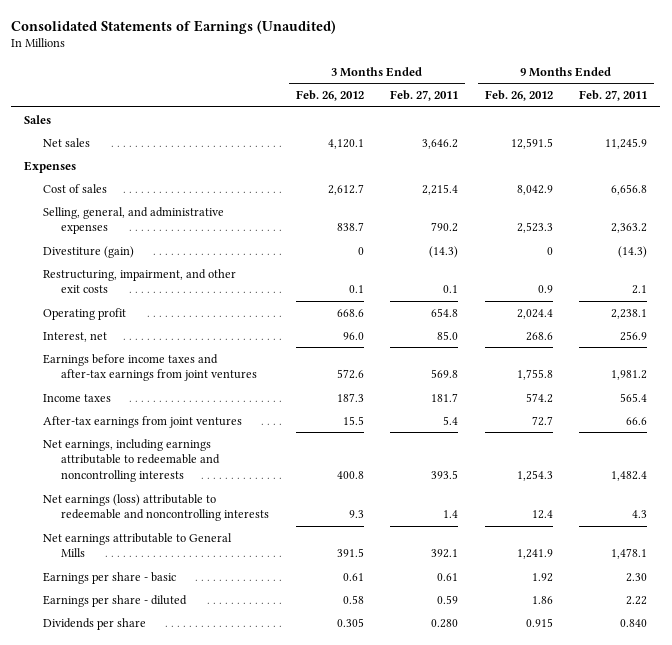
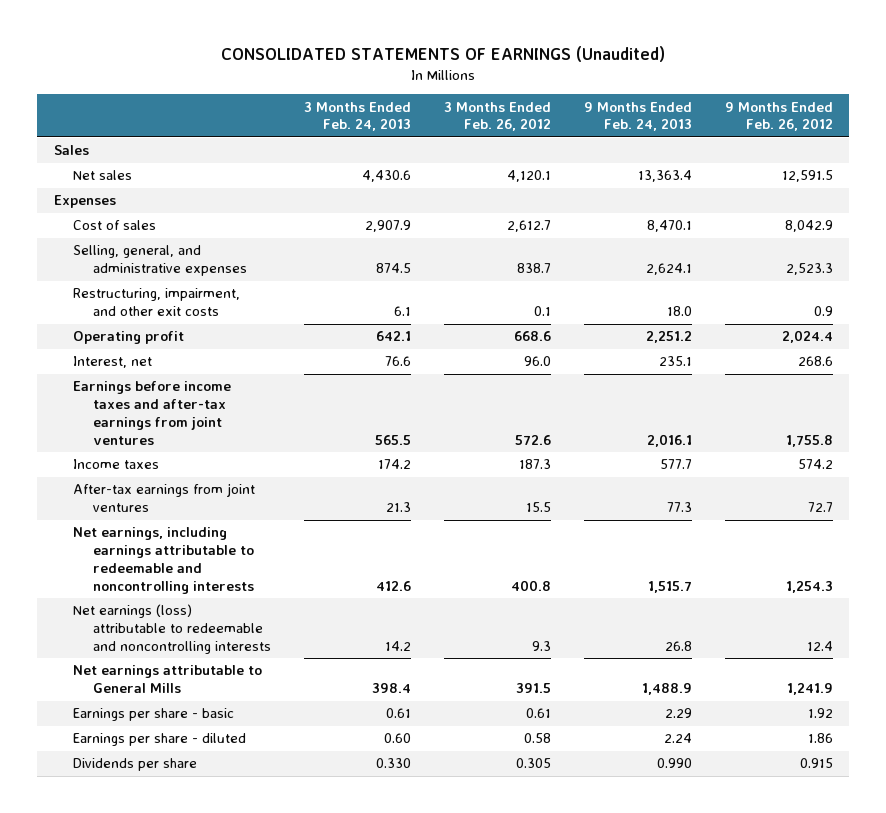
[11,19,337,34] Consolidated Statements of Earnings (Unaudited) -> [221,45,666,62] CONSOLIDATED STATEMENTS OF EARNINGS (Unaudited)
[390,90,459,102] Feb. 27, 2011 -> none
[579,90,648,102] Feb. 27, 2011 -> none
none -> [304,101,412,132] 3 Months Ended Feb. 24, 2013
none -> [583,101,692,132] 9 Months Ended Feb. 24, 2013
[42,245,134,258] Divestiture (gain) -> none

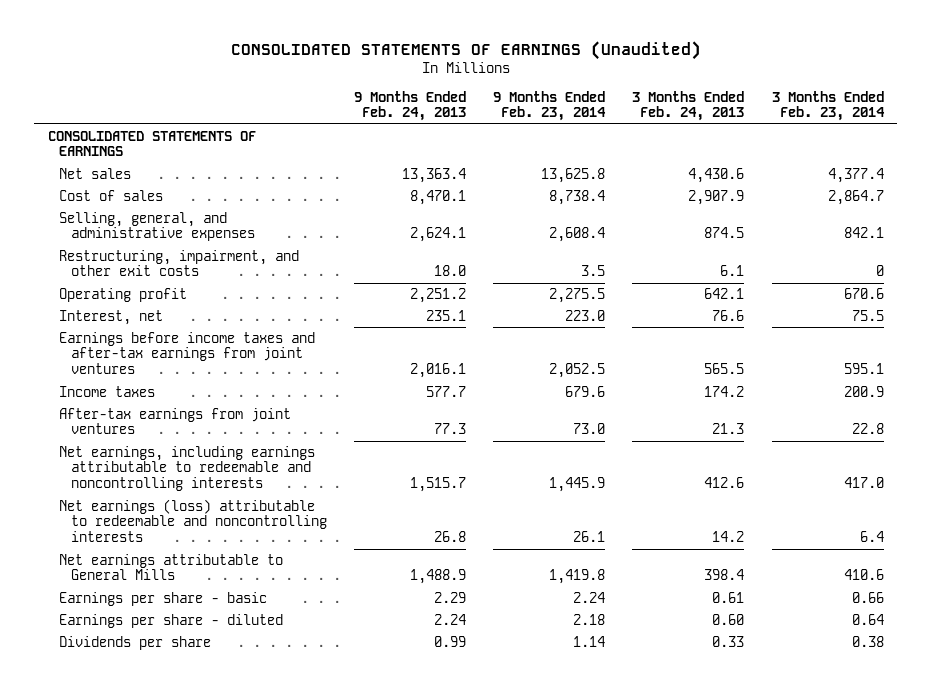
[443,101,551,132] 3 Months Ended Feb. 26, 2012 -> none
[724,101,833,132] 9 Months Ended Feb. 26, 2012 -> none
none -> [493,90,607,122] 9 Months Ended Feb. 23, 2014
none -> [771,90,885,122] 3 Months Ended Feb. 23, 2014
[53,145,89,156] Sales -> none
none -> [47,130,256,157] CONSOLIDATED STATEMENTS OF EARNINGS
[53,195,116,209] Expenses -> none
[376,758,412,769] 0.330 -> [712,635,745,647] 0.33
[656,758,692,769] 0.990 -> [434,635,467,647] 0.99

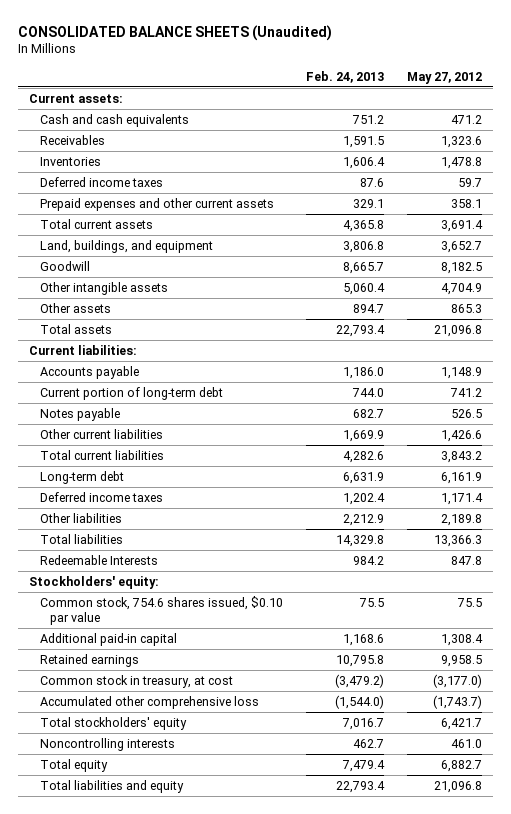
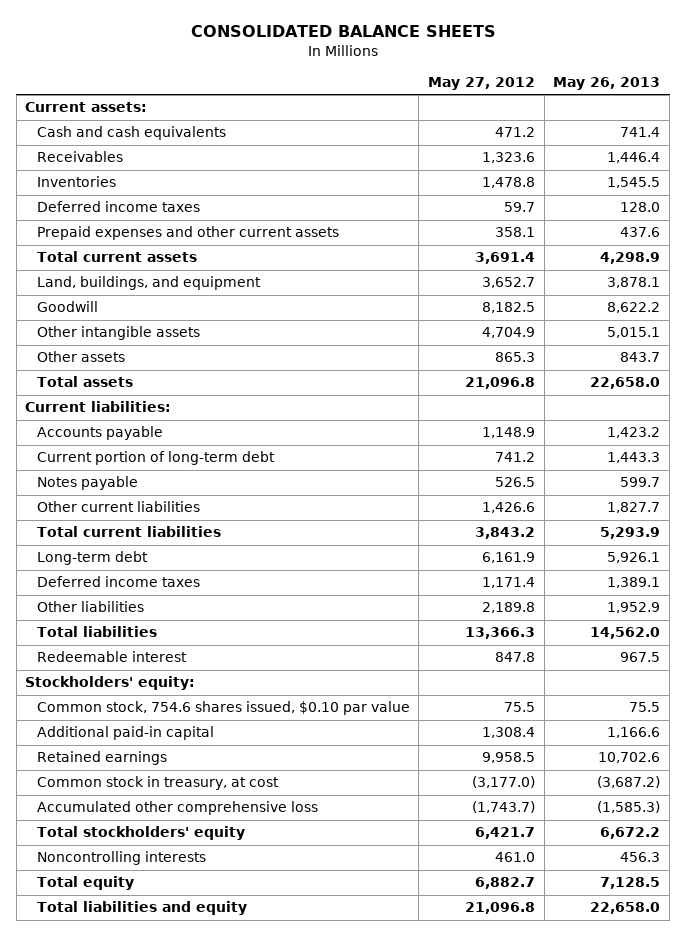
[17,24,332,41] CONSOLIDATED BALANCE SHEETS (Unaudited) -> [190,25,496,38] CONSOLIDATED BALANCE SHEETS
[305,70,384,83] Feb. 24, 2013 -> none
none -> [553,76,661,90] May 26, 2013
[39,554,158,565] Redeemable Interests -> [36,651,187,663] Redeemable interest

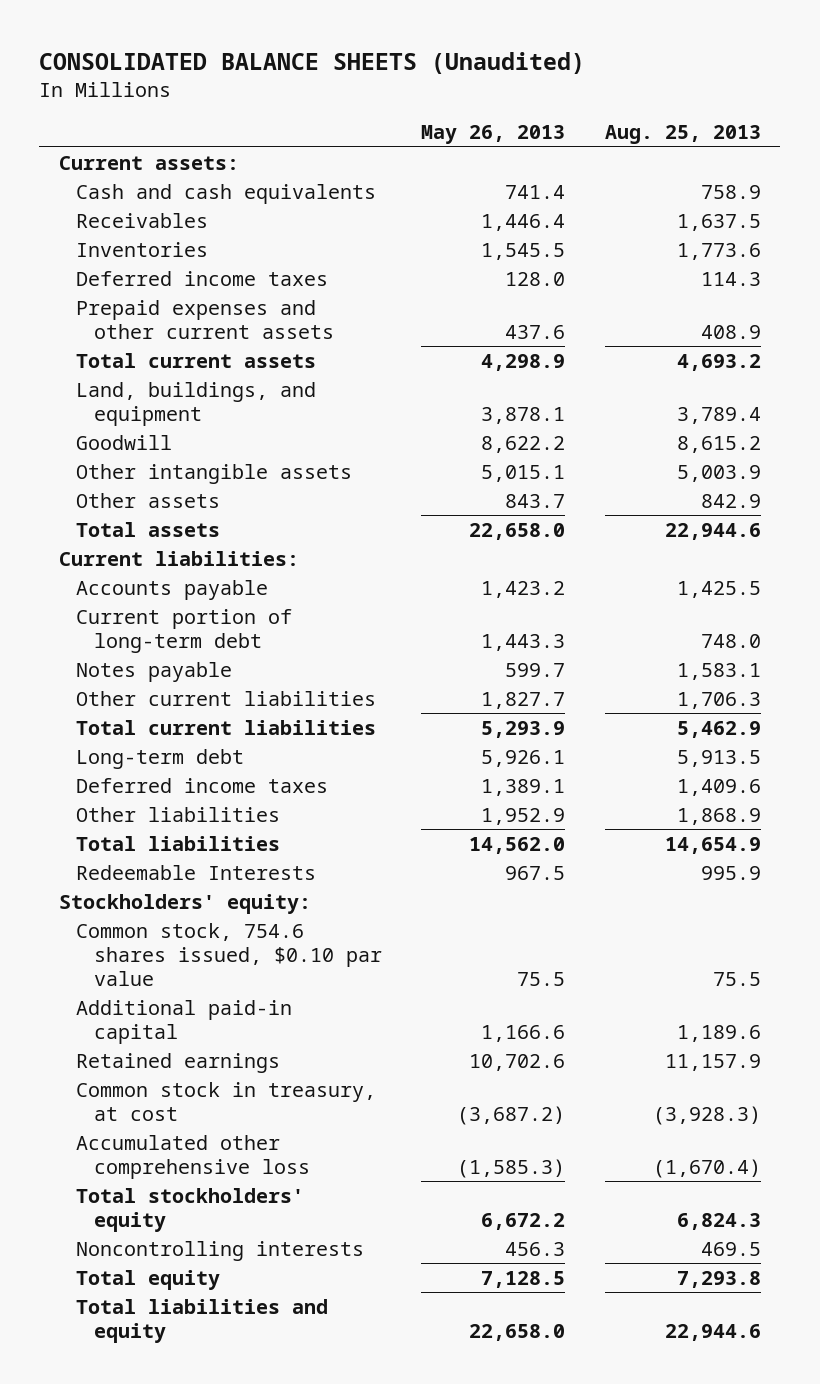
[190,25,496,38] CONSOLIDATED BALANCE SHEETS -> [39,52,586,75] CONSOLIDATED BALANCE SHEETS (Unaudited)
[428,76,536,90] May 27, 2012 -> none
none -> [604,125,761,145] Aug. 25, 2013
[36,651,187,663] Redeemable interest -> [76,864,317,880] Redeemable Interests

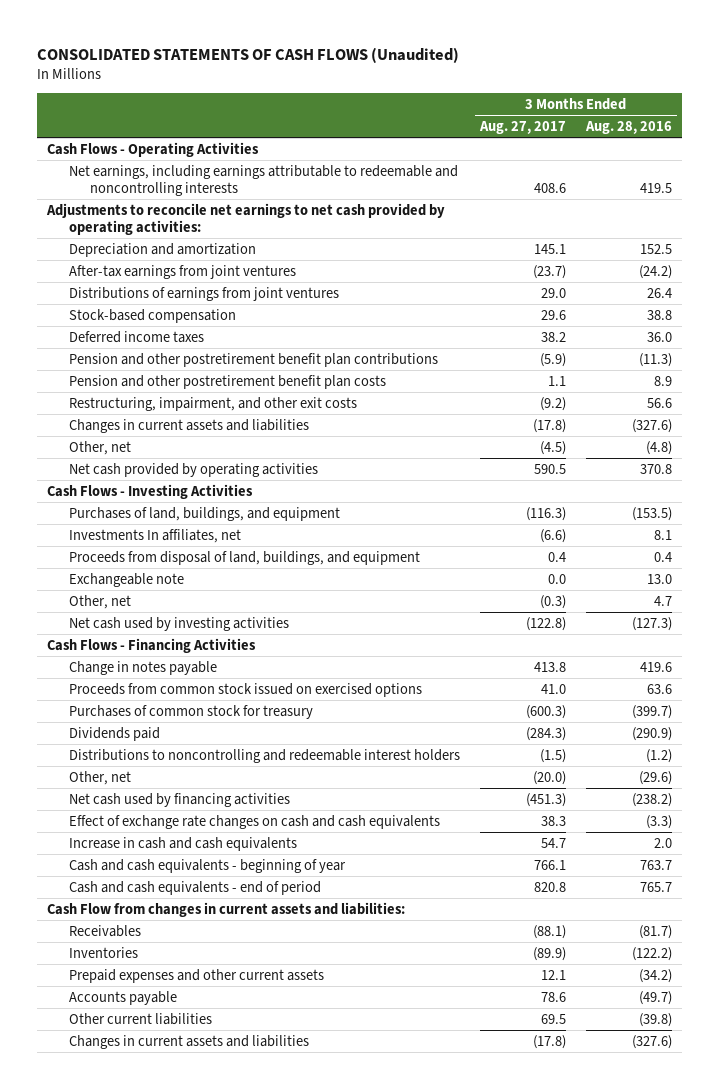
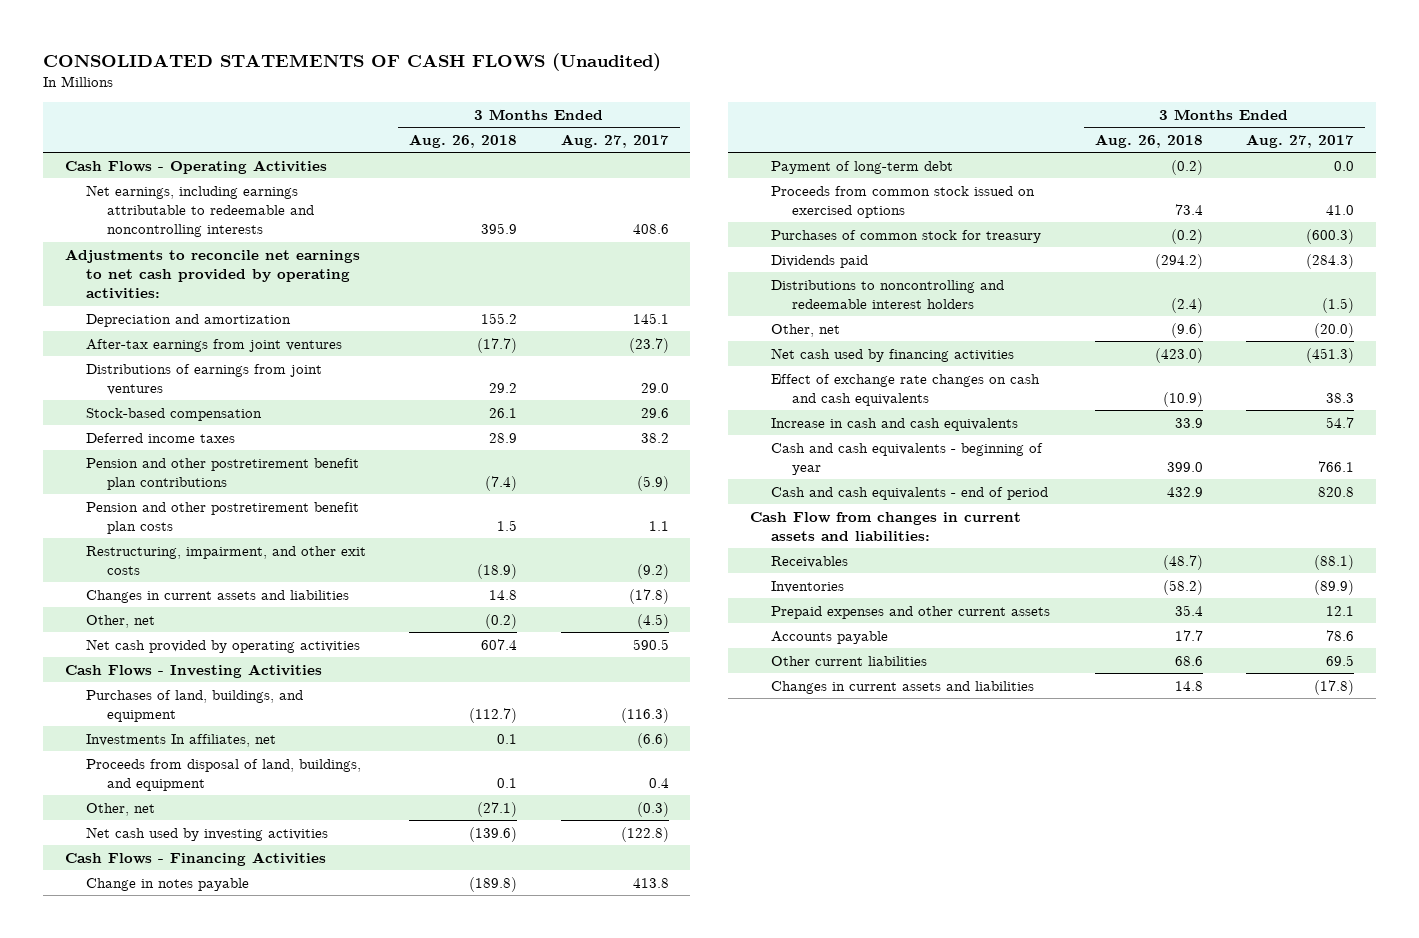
[585,121,673,135] Aug. 28, 2016 -> none
none -> [409,134,518,149] Aug. 26, 2018
[68,572,184,587] Exchangeable note -> none
none -> [771,160,954,174] Payment of long-term debt

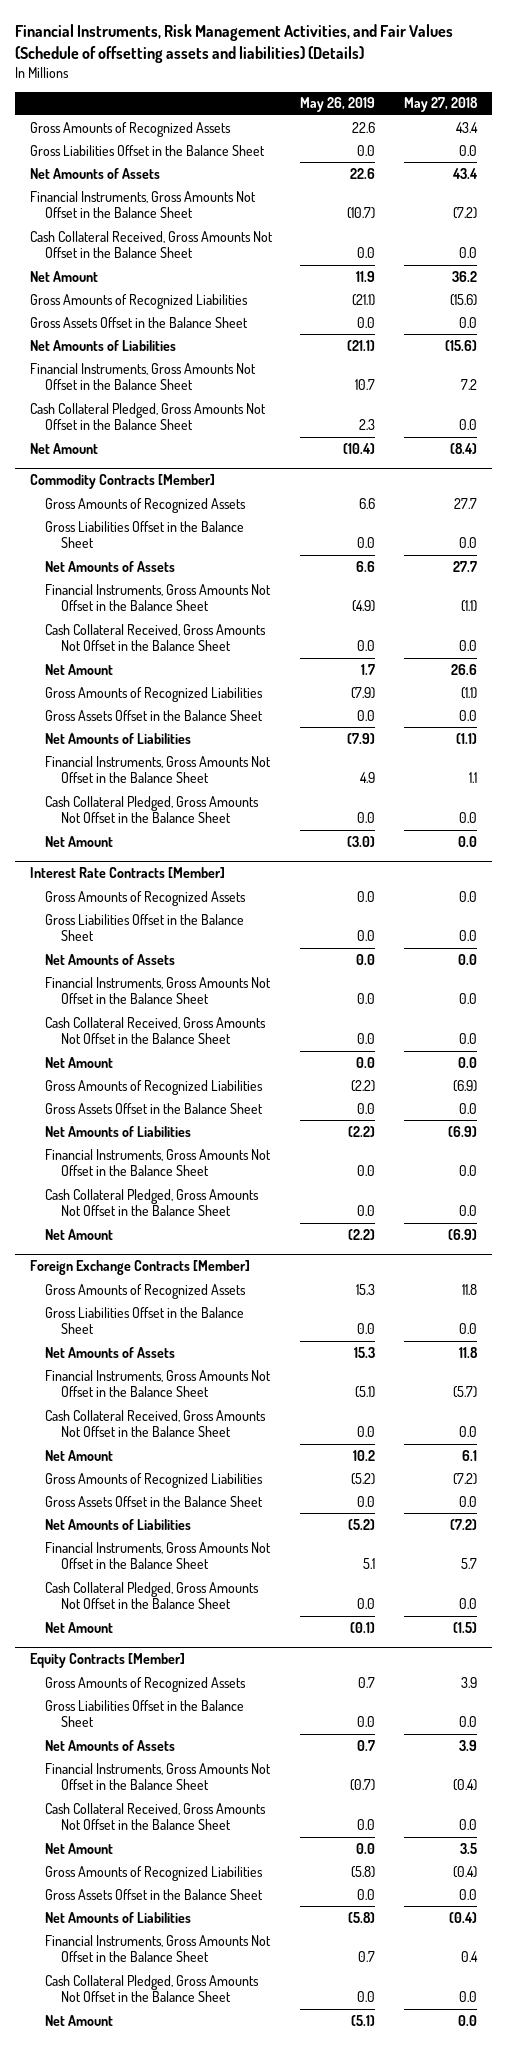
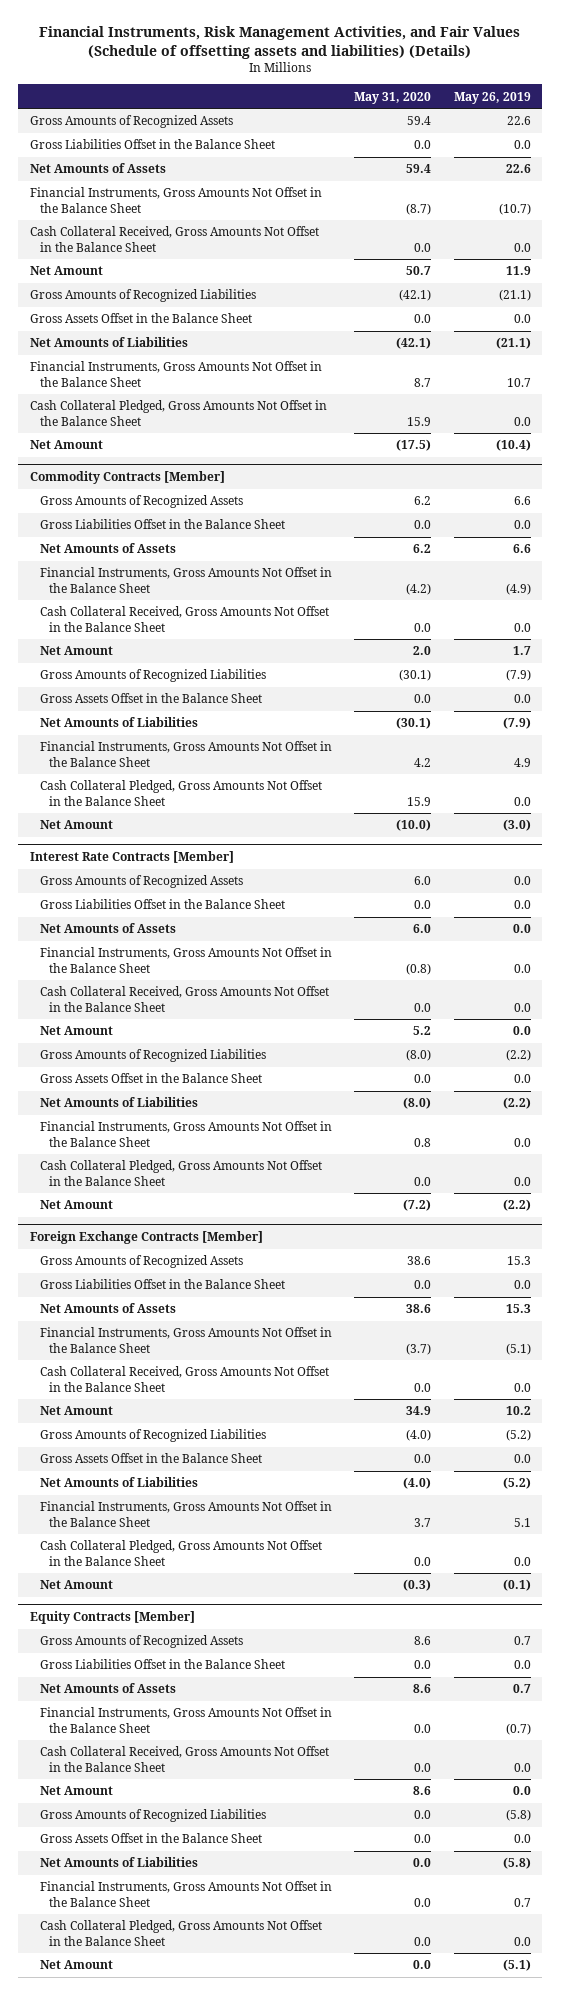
[404,97,479,113] May 27, 2018 -> none
none -> [354,91,432,104] May 31, 2020
[359,419,376,431] 2.3 -> [514,416,532,426] 0.0

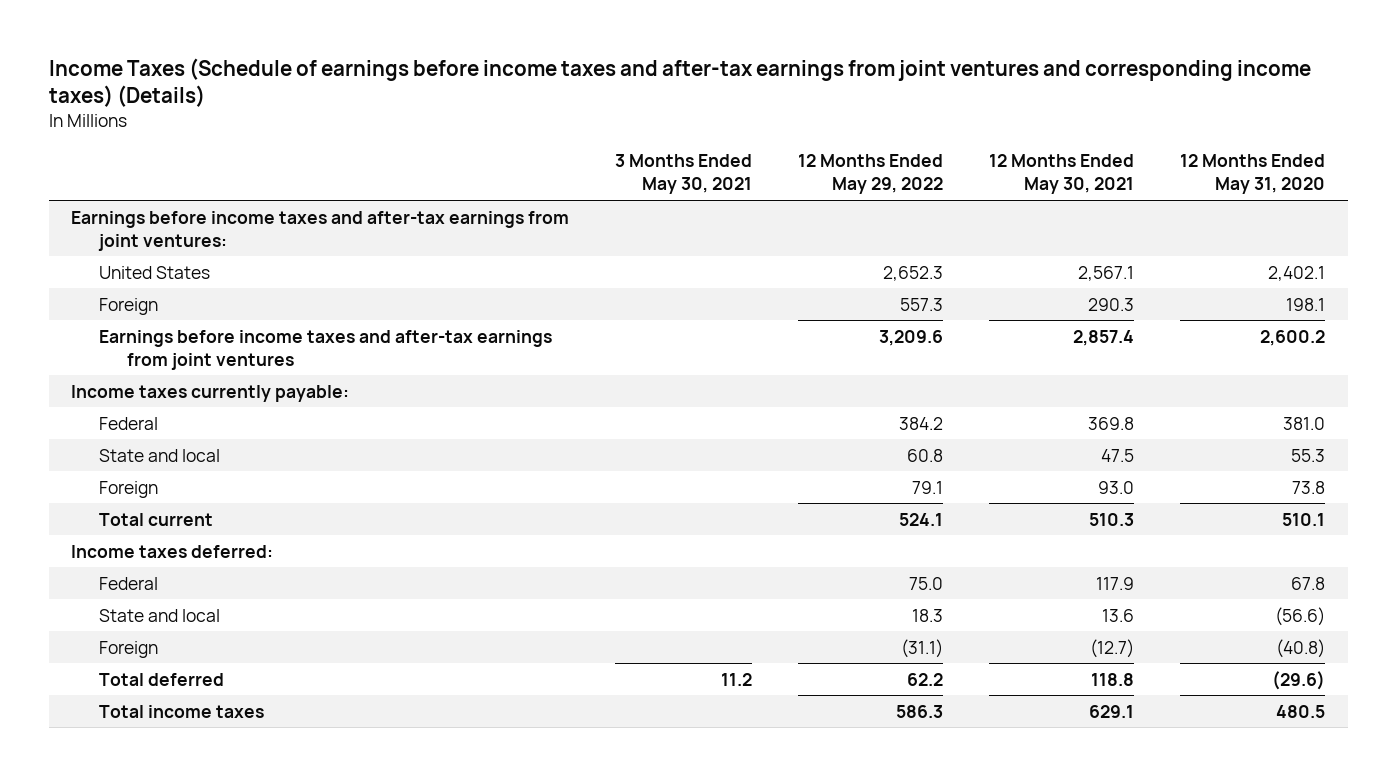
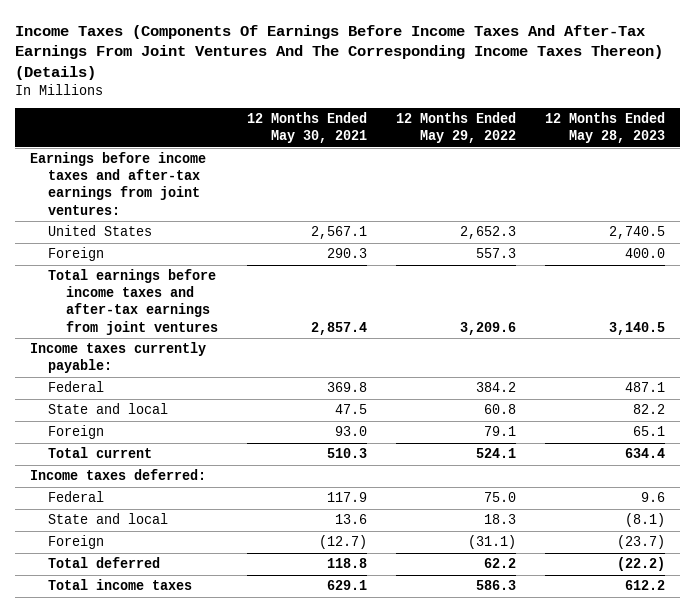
[48,57,1311,108] Income Taxes (Schedule of earnings before income taxes and after-tax earnings from joint ventures and corresponding income taxes) (Details) -> [15,24,664,81] Income Taxes (Components Of Earnings Before Income Taxes And After-Tax Earnings From Joint Ventures And The Corresponding Income Taxes Thereon) (Details)
[615,154,753,195] 3 Months Ended May 30, 2021 -> none
[1179,154,1325,195] 12 Months Ended May 31, 2020 -> none
none -> [545,112,666,144] 12 Months Ended May 28, 2023
[99,329,553,370] Earnings before income taxes and after-tax earnings from joint ventures -> [47,269,218,335] Total earnings before income taxes and after-tax earnings from joint ventures

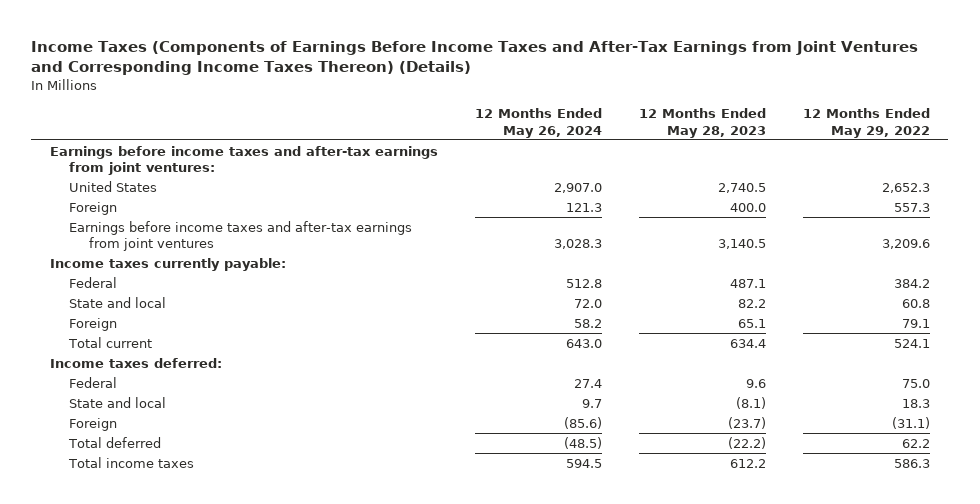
[15,24,664,81] Income Taxes (Components Of Earnings Before Income Taxes And After-Tax Earnings From Joint Ventures And The Corresponding Income Taxes Thereon) (Details) -> [31,40,919,76] Income Taxes (Components of Earnings Before Income Taxes and After-Tax Earnings from Joint Ventures and Corresponding Income Taxes Thereon) (Details)
[247,112,368,144] 12 Months Ended May 30, 2021 -> none
none -> [474,108,602,138] 12 Months Ended May 26, 2024
[47,269,218,335] Total earnings before income taxes and after-tax earnings from joint ventures -> [69,220,413,252] Earnings before income taxes and after-tax earnings from joint ventures

